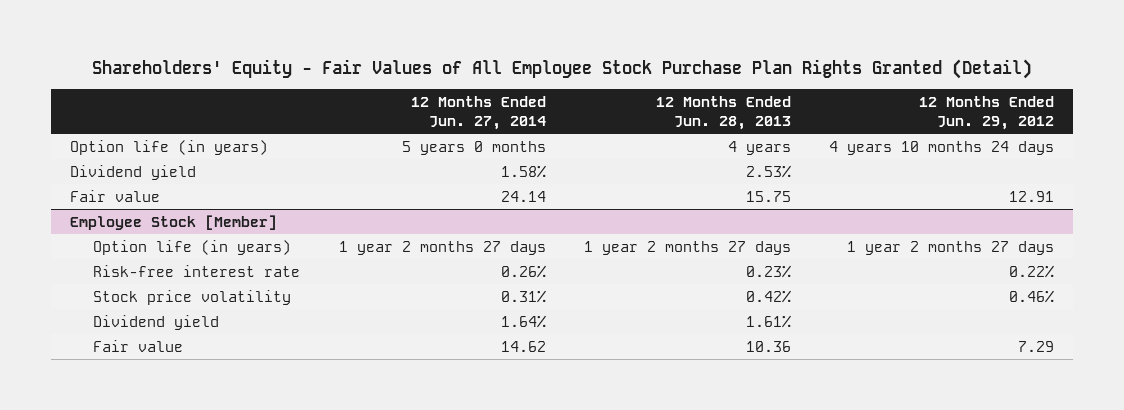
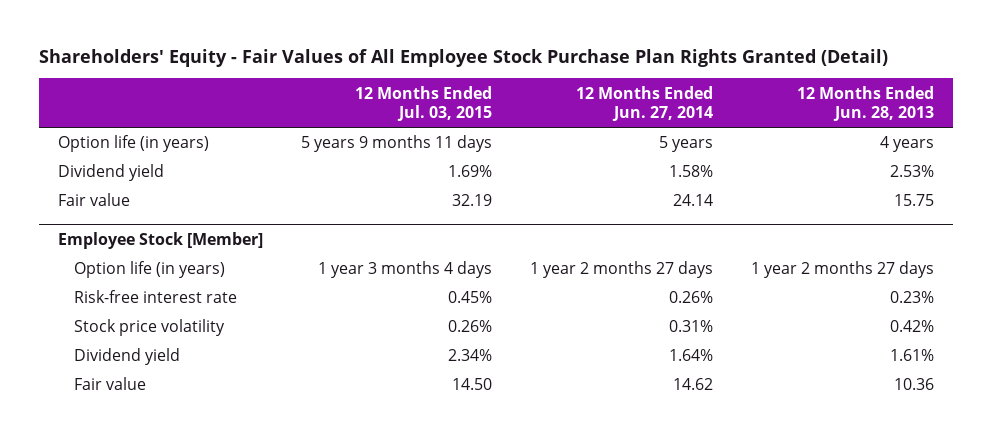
[918,95,1054,130] 12 Months Ended Jun. 29, 2012 -> none
none -> [354,85,492,122] 12 Months Ended Jul. 03, 2015
[401,140,546,155] 5 years 0 months -> [658,136,713,153] 5 years

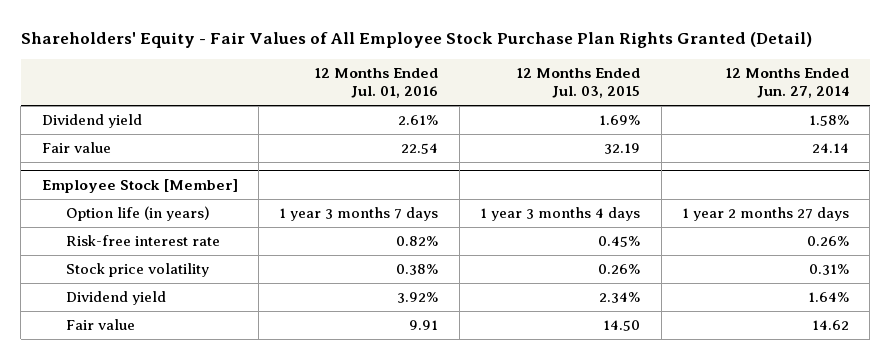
[797,85,935,122] 12 Months Ended Jun. 28, 2013 -> none
none -> [314,68,439,99] 12 Months Ended Jul. 01, 2016
[57,135,209,153] Option life (in years) -> none

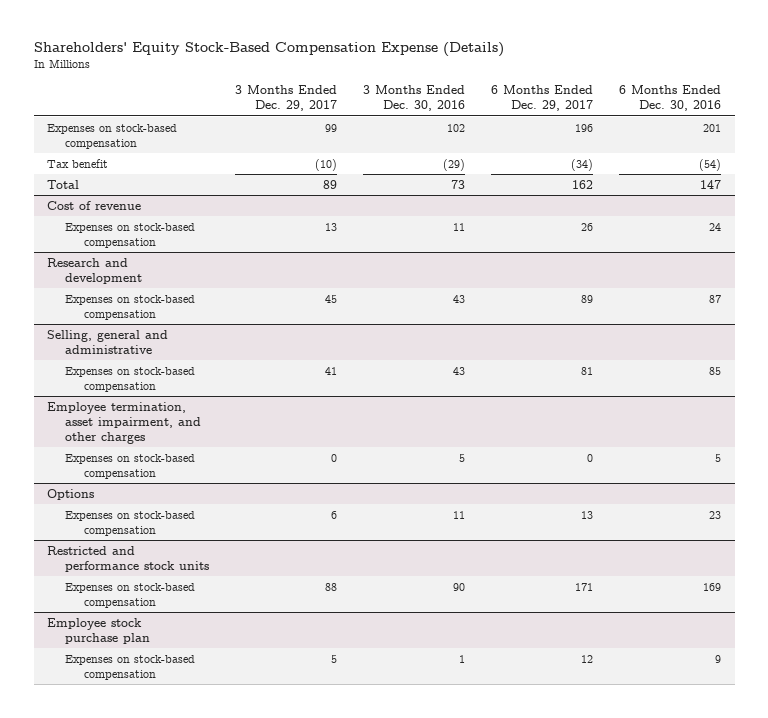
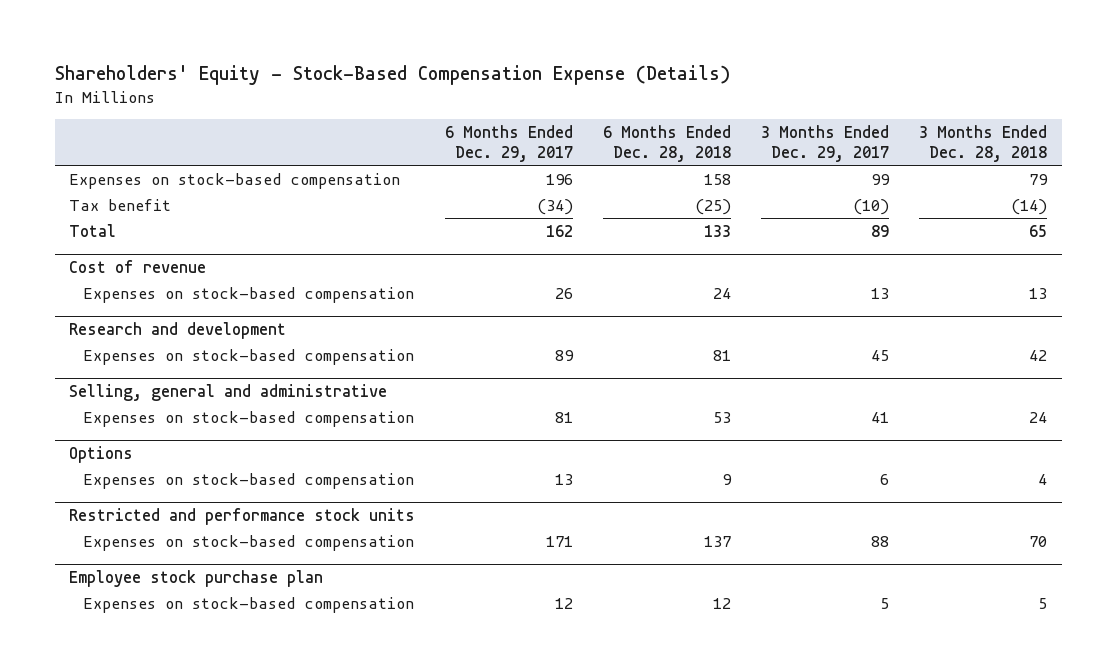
[33,41,504,57] Shareholders' Equity Stock-Based Compensation Expense (Details) -> [54,65,730,86] Shareholders' Equity - Stock-Based Compensation Expense (Details)
[363,85,466,112] 3 Months Ended Dec. 30, 2016 -> none
[619,85,722,112] 6 Months Ended Dec. 30, 2016 -> none
none -> [603,124,732,163] 6 Months Ended Dec. 28, 2018
none -> [919,124,1048,163] 3 Months Ended Dec. 28, 2018
[46,401,202,444] Employee termination, asset impairment, and other charges -> none
[65,453,196,479] Expenses on stock-based compensation -> none

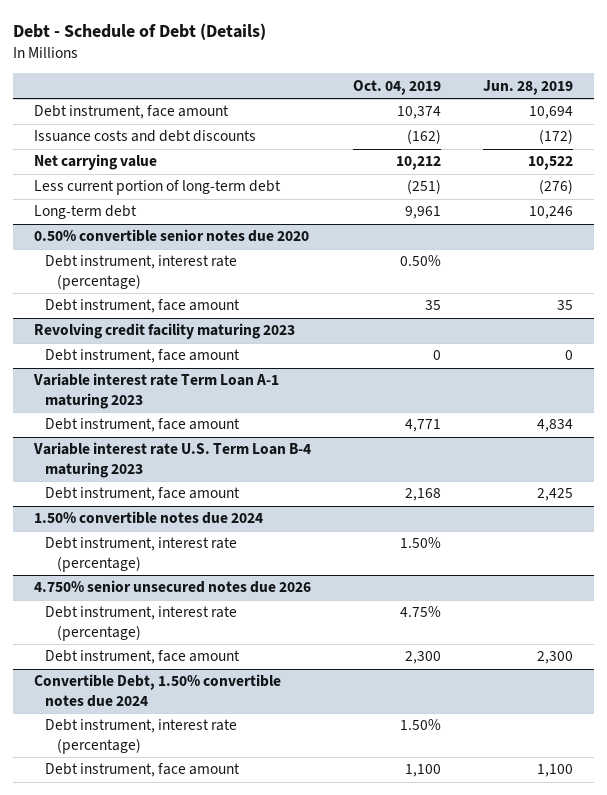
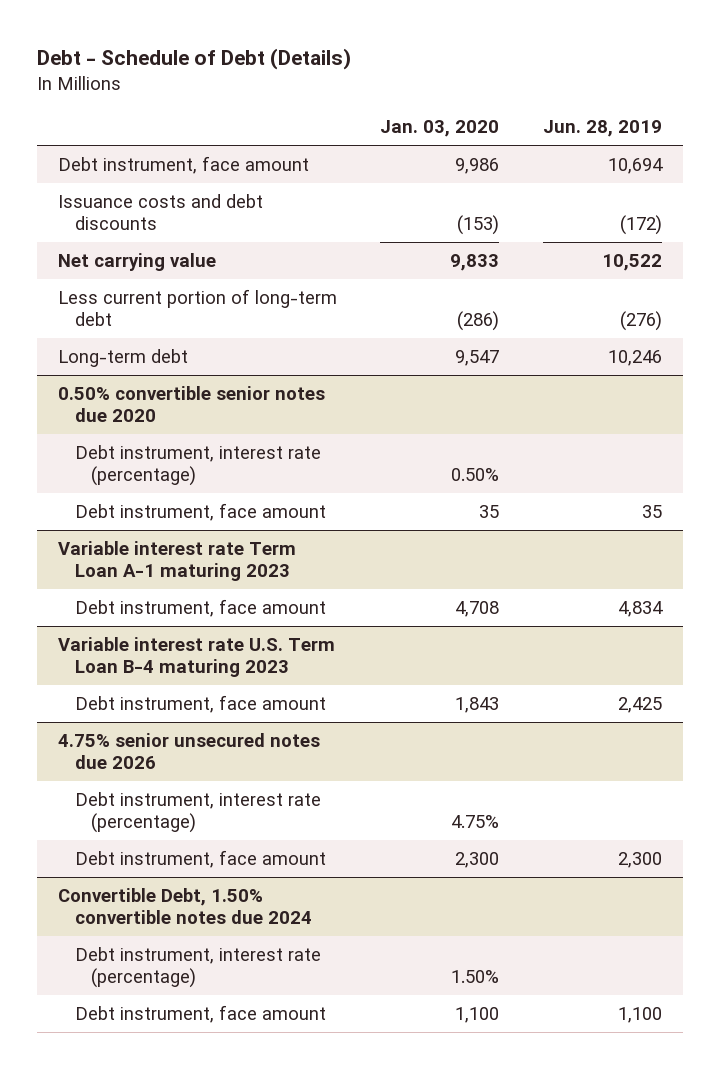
[353,79,442,95] Oct. 04, 2019 -> none
none -> [380,120,500,138] Jan. 03, 2020
[33,323,295,340] Revolving credit facility maturing 2023 -> none
[45,349,241,364] Debt instrument, face amount -> none
[33,511,263,525] 1.50% convertible notes due 2024 -> none
[45,537,238,573] Debt instrument, interest rate (percentage) -> none
[33,580,311,594] 4.750% senior unsecured notes due 2026 -> [58,732,321,770] 4.75% senior unsecured notes due 2026

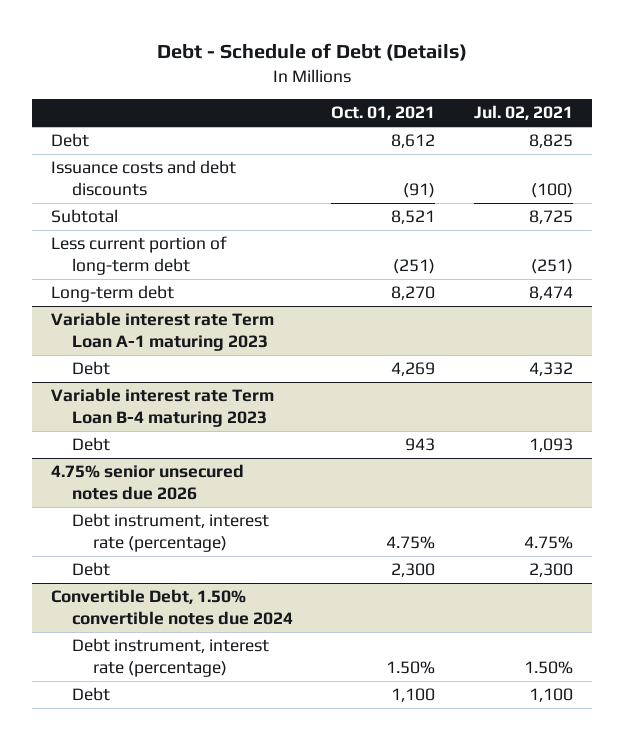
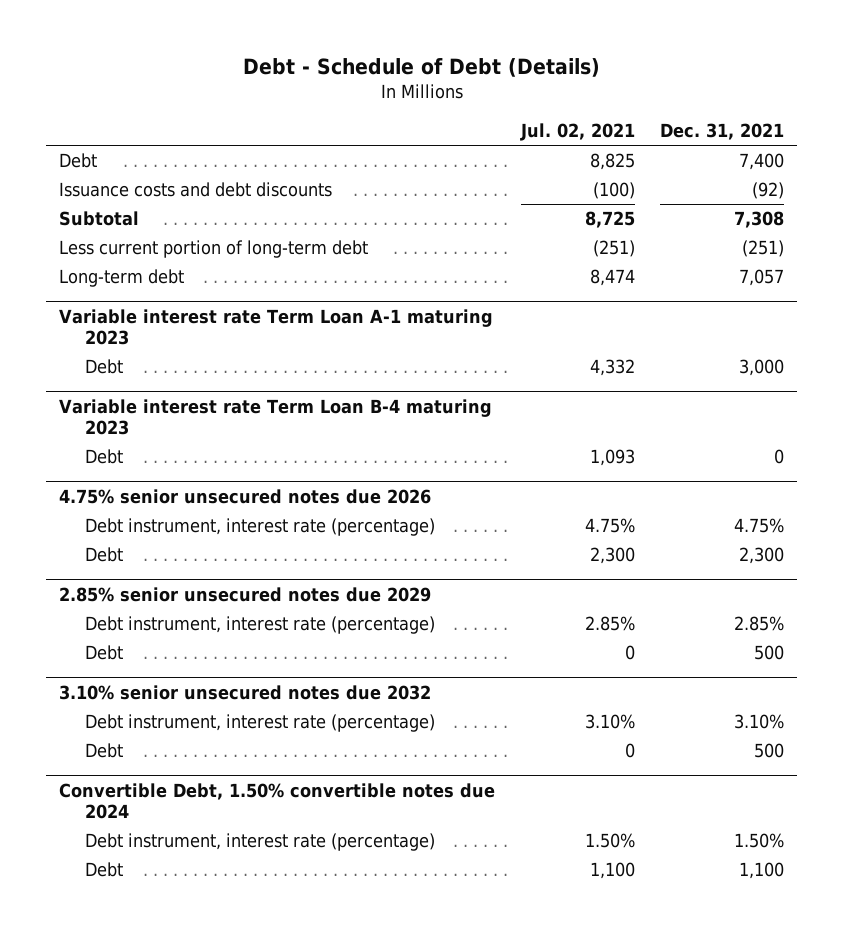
[331,106,436,121] Oct. 01, 2021 -> none
none -> [660,122,785,140] Dec. 31, 2021
none -> [58,586,431,602] 2.85% senior unsecured notes due 2029
none -> [84,616,435,635] Debt instrument, interest rate (percentage)
none -> [84,645,123,661] Debt
none -> [58,684,431,700] 3.10% senior unsecured notes due 2032
none -> [84,714,435,733] Debt instrument, interest rate (percentage)
none -> [84,743,123,759] Debt

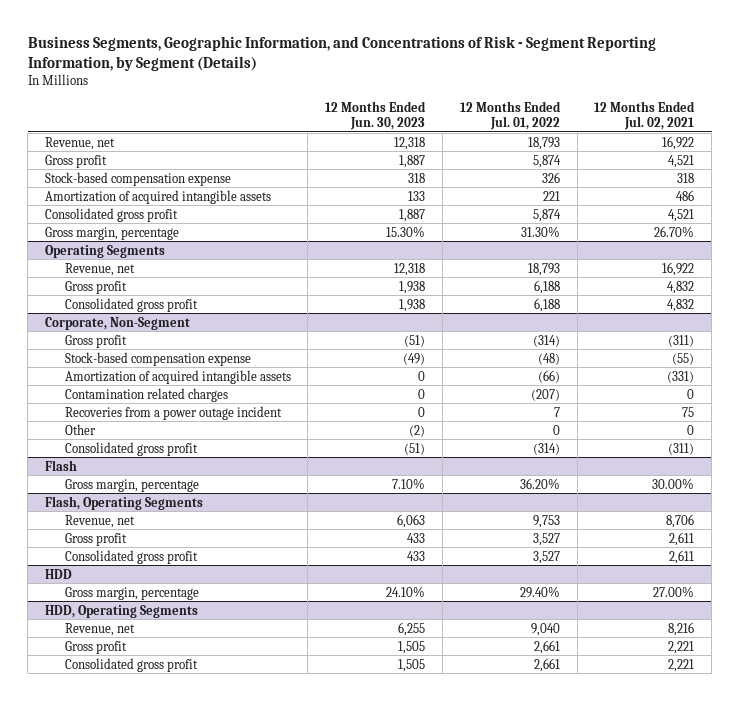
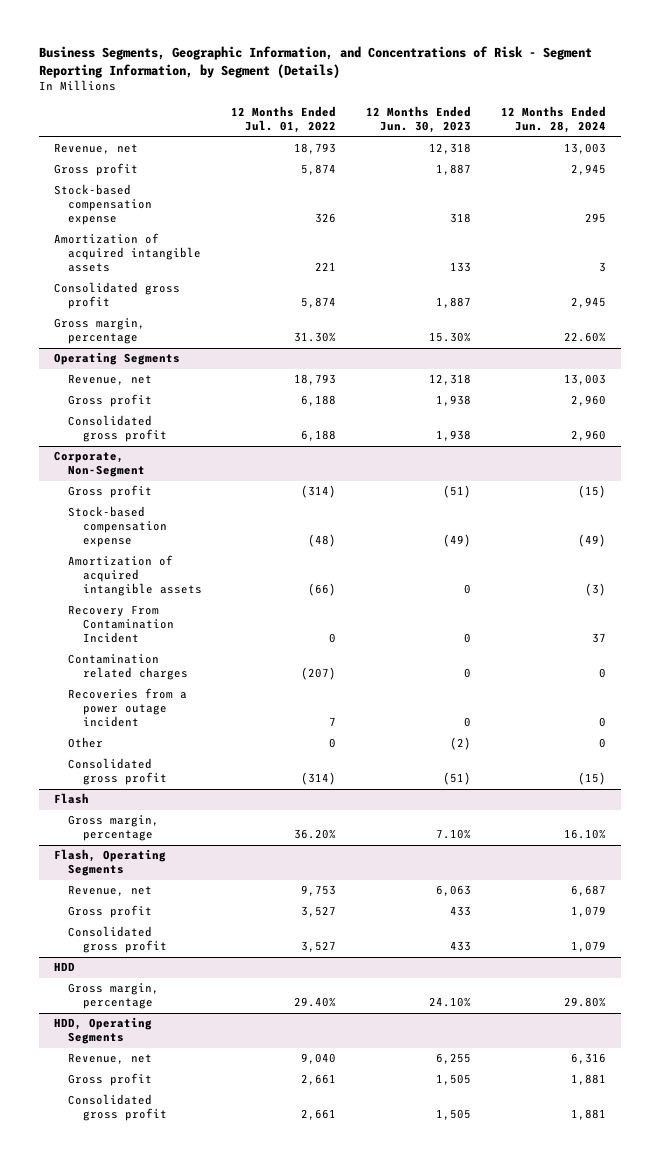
[594,100,696,130] 12 Months Ended Jul. 02, 2021 -> none
none -> [501,106,607,134] 12 Months Ended Jun. 28, 2024
none -> [68,605,174,644] Recovery From Contamination Incident

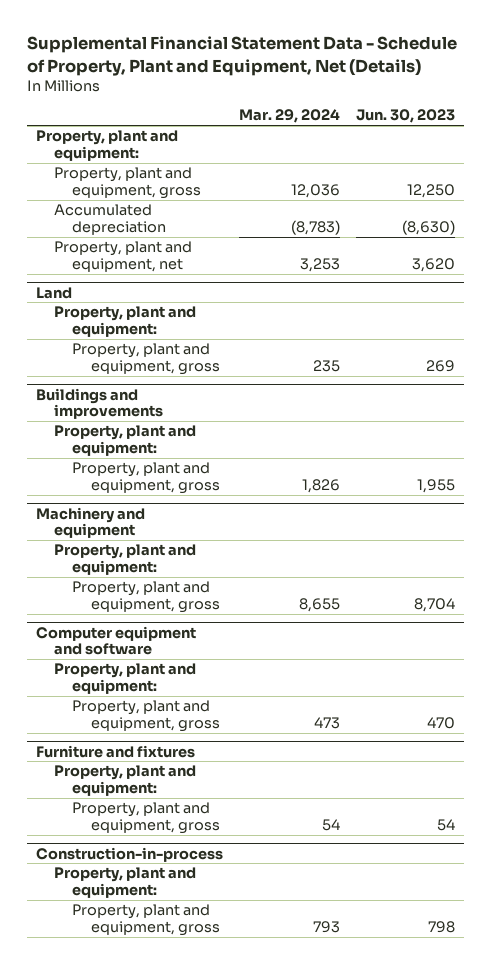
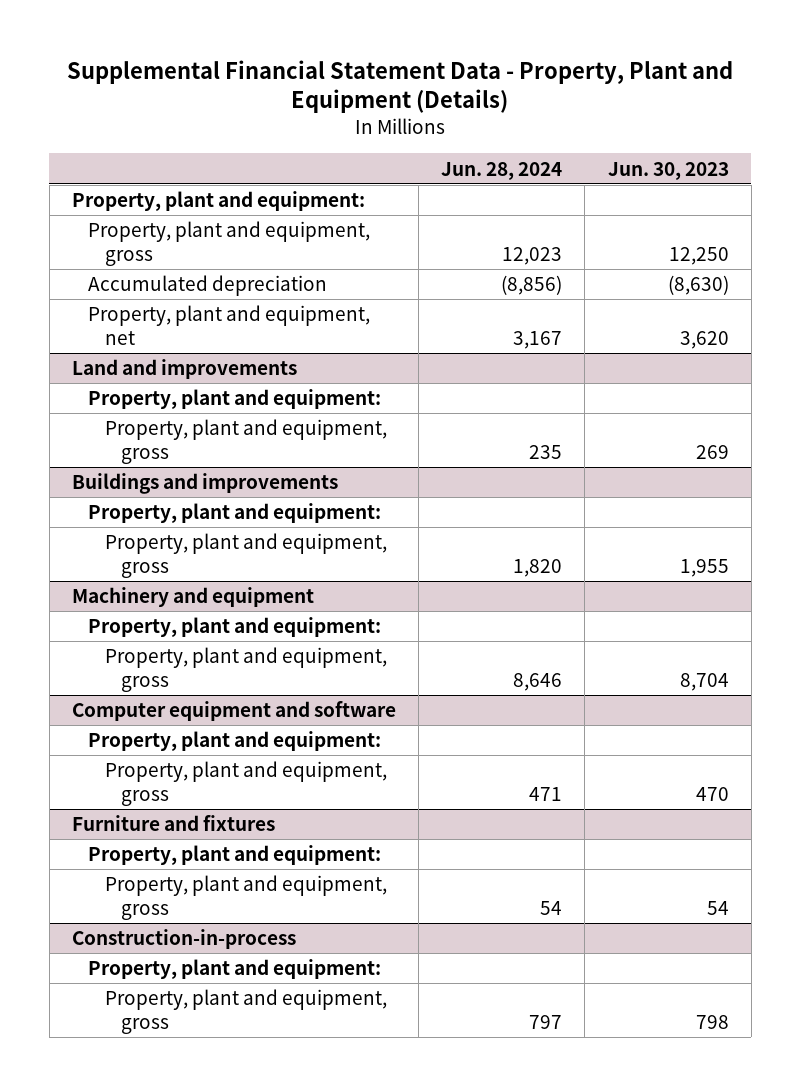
[27,36,458,76] Supplemental Financial Statement Data - Schedule of Property, Plant and Equipment, Net (Details) -> [67,59,734,114] Supplemental Financial Statement Data - Property, Plant and Equipment (Details)
[238,109,340,124] Mar. 29, 2024 -> none
none -> [441,161,563,180] Jun. 28, 2024
[35,286,72,299] Land -> [71,359,297,380] Land and improvements

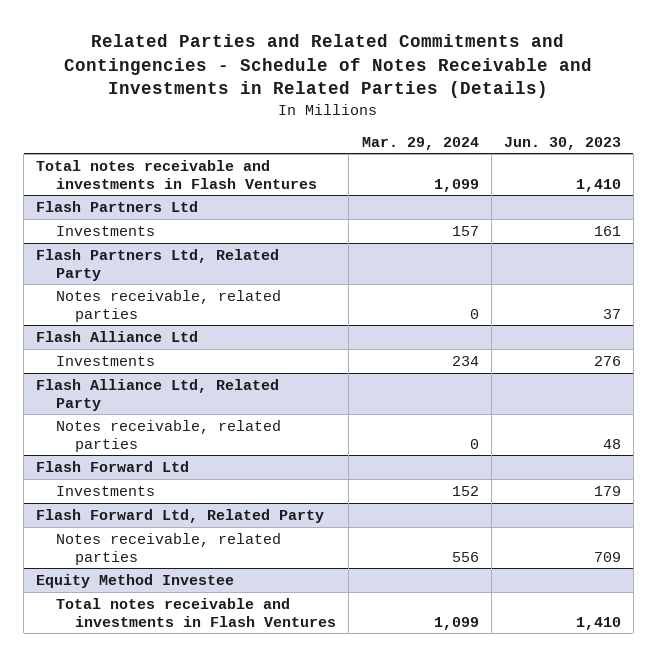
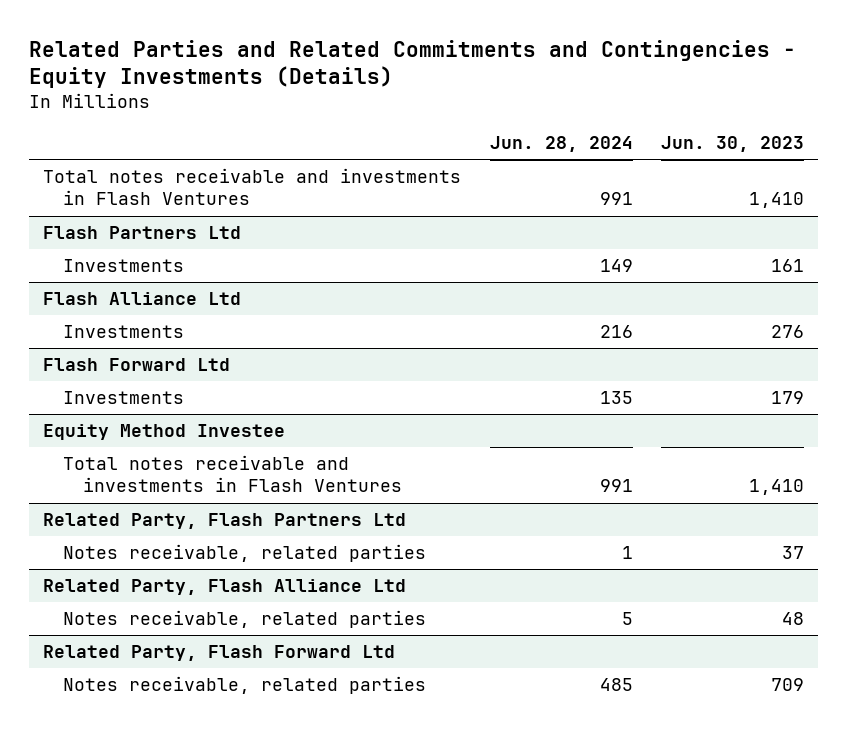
[64,34,593,99] Related Parties and Related Commitments and Contingencies - Schedule of Notes Receivable and Investments in Related Parties (Details) -> [29,39,797,89] Related Parties and Related Commitments and Contingencies - Equity Investments (Details)
[361,136,479,150] Mar. 29, 2024 -> none
none -> [489,135,633,152] Jun. 28, 2024
[36,248,280,281] Flash Partners Ltd, Related Party -> none
[55,289,281,322] Notes receivable, related parties -> none
[36,378,280,411] Flash Alliance Ltd, Related Party -> none
[55,419,281,452] Notes receivable, related parties -> none
[36,508,325,523] Flash Forward Ltd, Related Party -> none
[55,532,281,565] Notes receivable, related parties -> none
none -> [43,513,407,530] Related Party, Flash Partners Ltd
none -> [63,544,427,563] Notes receivable, related parties
none -> [43,579,407,596] Related Party, Flash Alliance Ltd
none -> [63,610,427,629] Notes receivable, related parties
none -> [43,645,396,662] Related Party, Flash Forward Ltd
none -> [63,676,427,695] Notes receivable, related parties

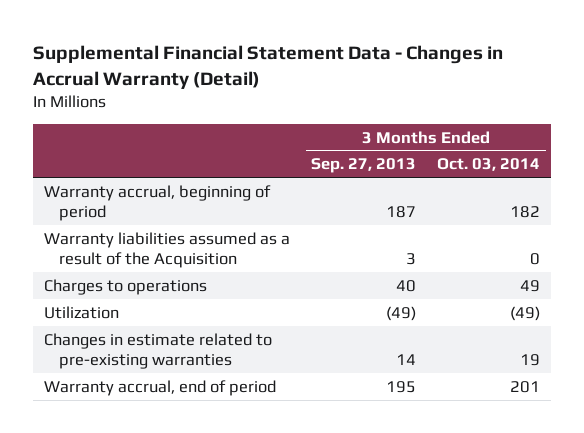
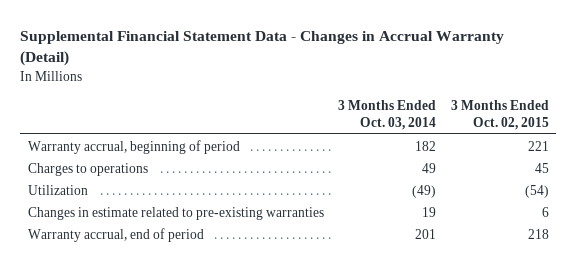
[311,158,417,174] Sep. 27, 2013 -> none
none -> [450,99,549,131] 3 Months Ended Oct. 02, 2015
[43,231,290,269] Warranty liabilities assumed as a result of the Acquisition -> none

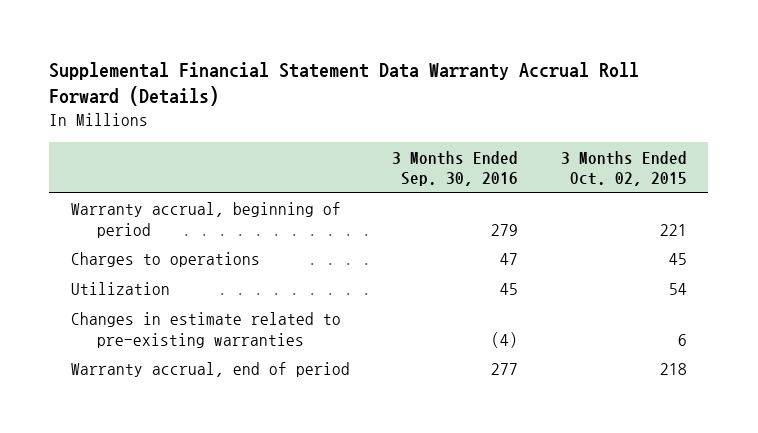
[20,31,505,67] Supplemental Financial Statement Data - Changes in Accrual Warranty (Detail) -> [49,61,640,107] Supplemental Financial Statement Data Warranty Accrual Roll Forward (Details)
[338,99,437,131] 3 Months Ended Oct. 03, 2014 -> none
none -> [392,150,519,187] 3 Months Ended Sep. 30, 2016
[524,184,549,198] (54) -> [669,283,688,296] 54

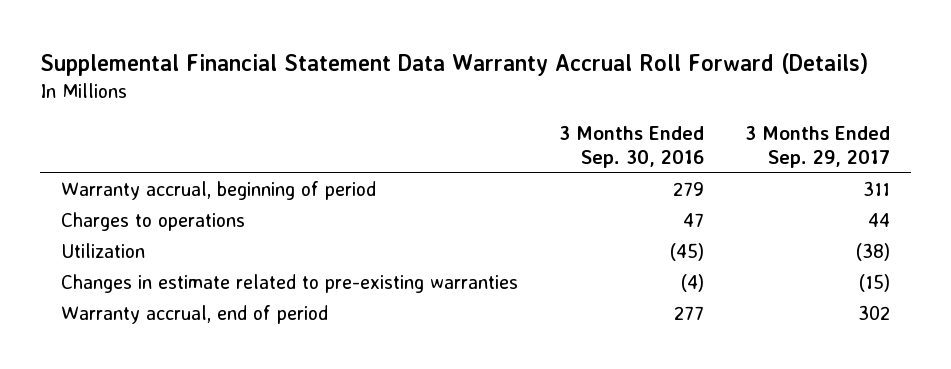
[561,150,688,187] 3 Months Ended Oct. 02, 2015 -> none
none -> [744,126,890,169] 3 Months Ended Sep. 29, 2017
[500,283,519,296] 45 -> [669,243,704,262] (45)

